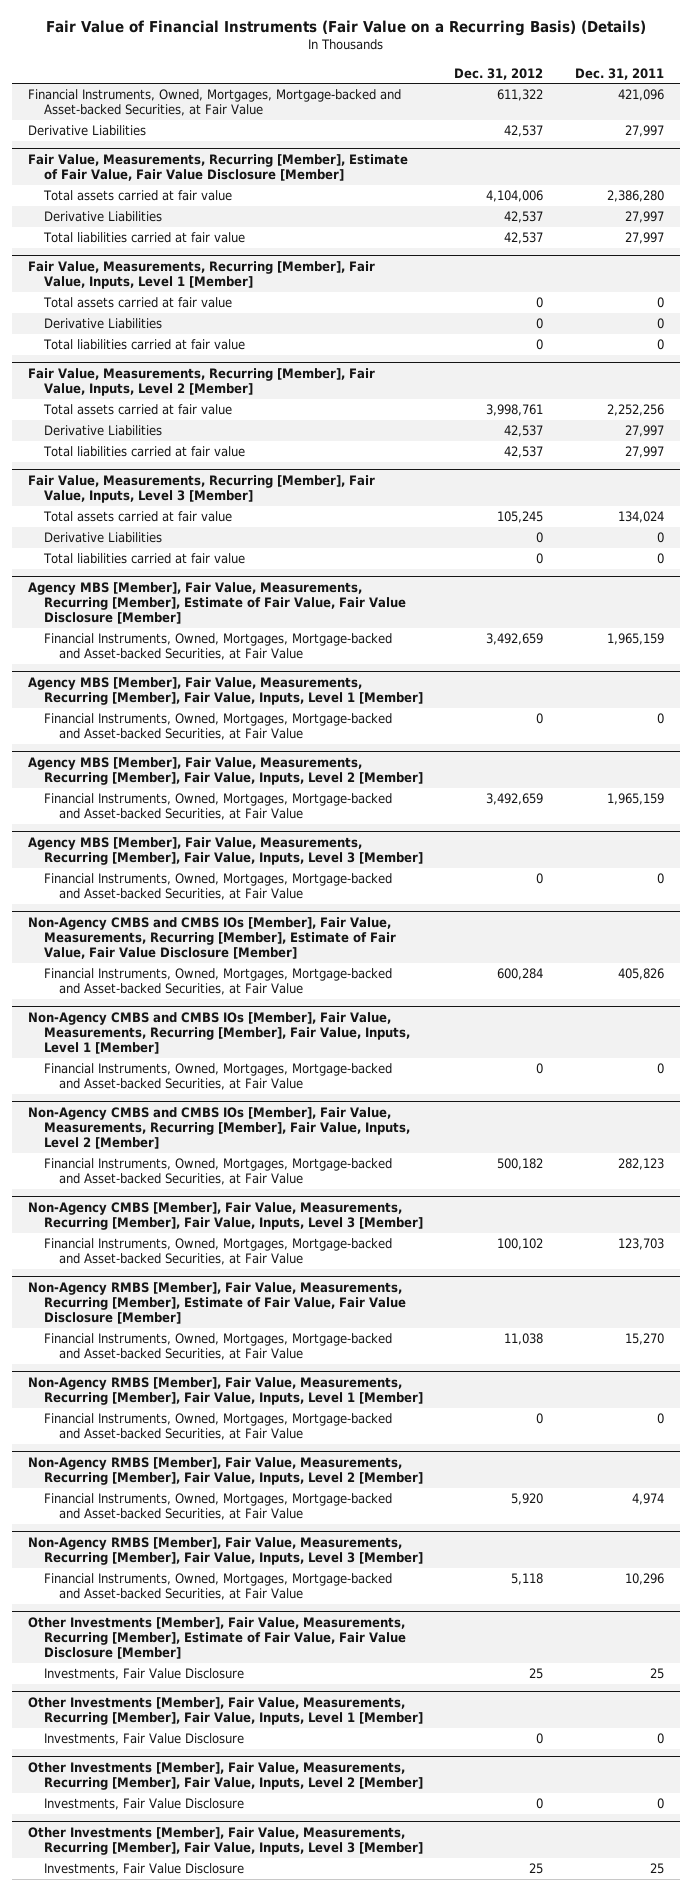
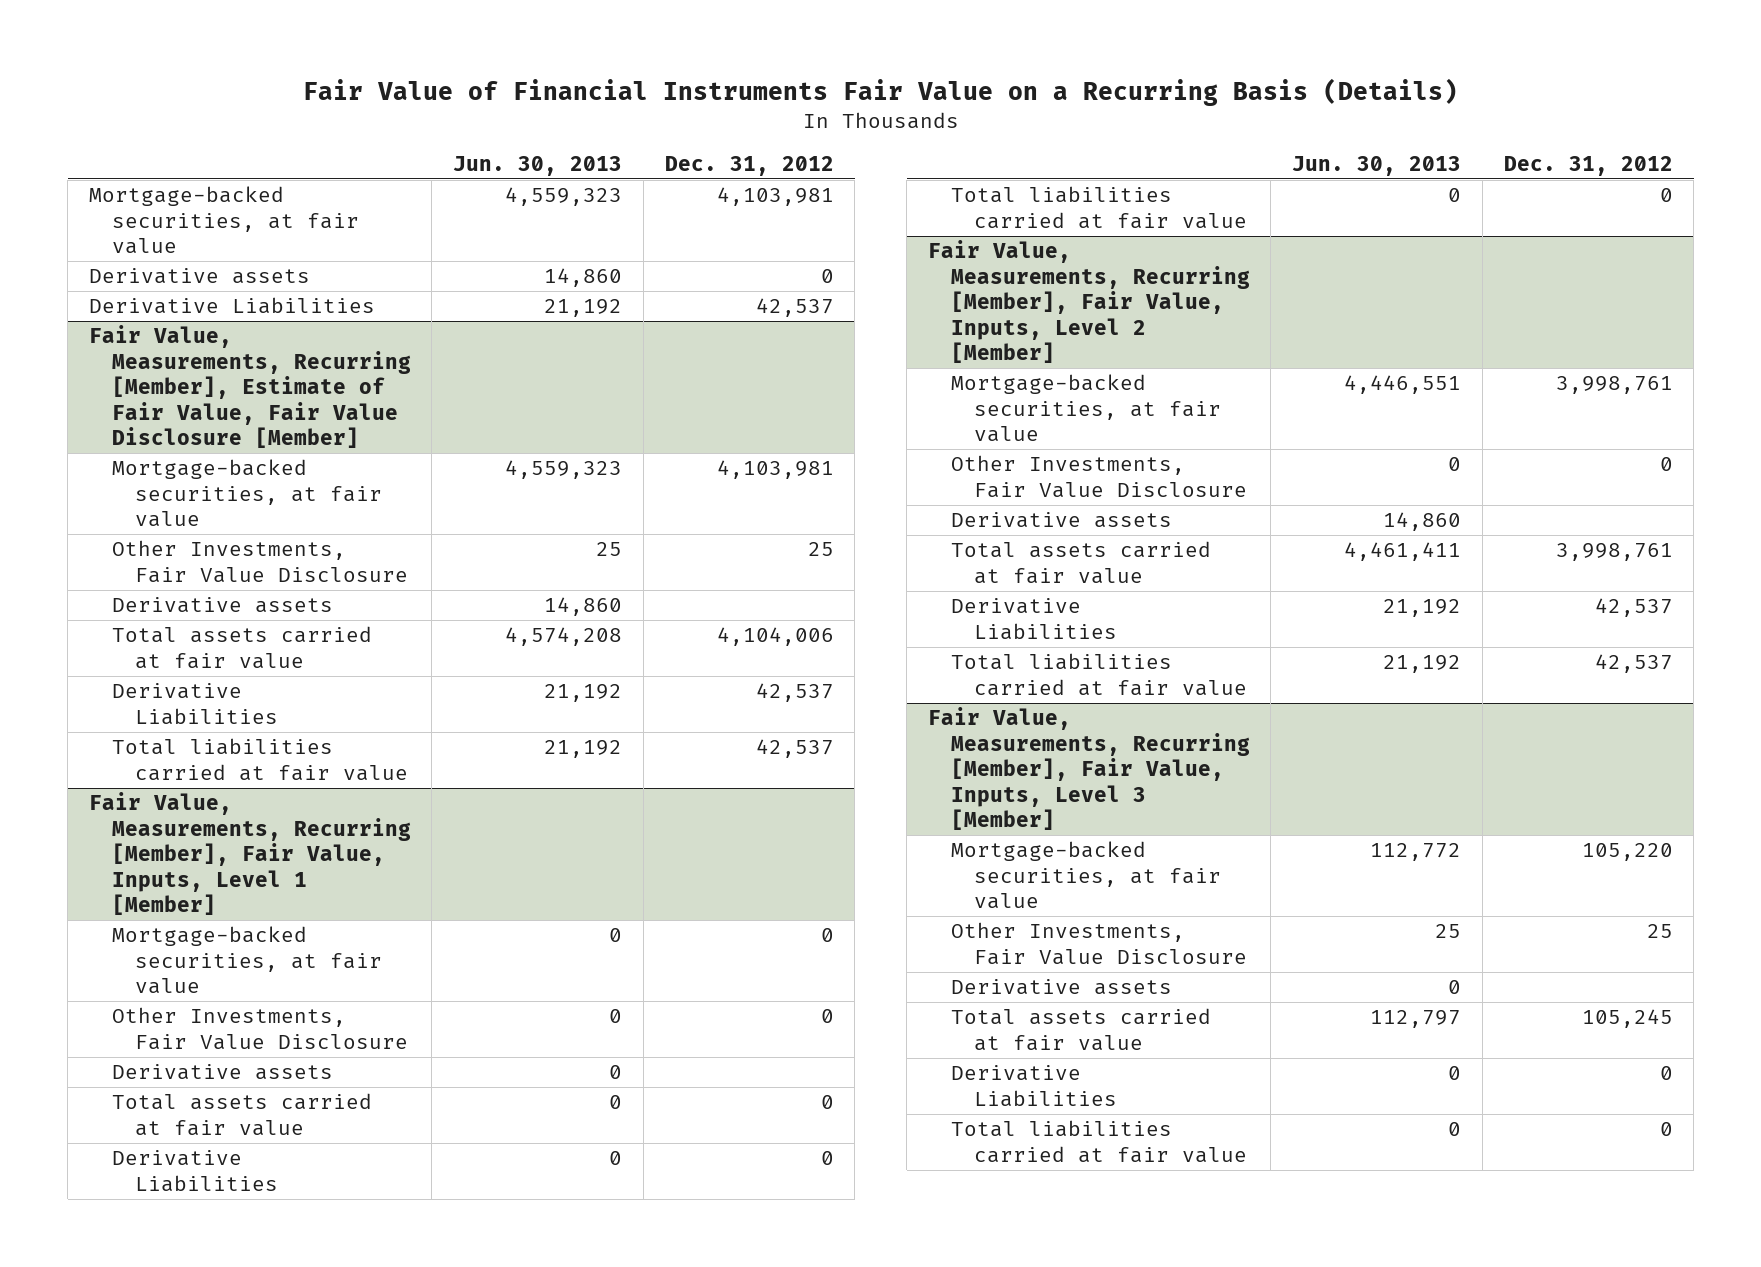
[46,20,647,37] Fair Value of Financial Instruments (Fair Value on a Recurring Basis) (Details) -> [302,77,1458,106] Fair Value of Financial Instruments Fair Value on a Recurring Basis (Details)
[575,67,665,80] Dec. 31, 2011 -> none
none -> [453,155,623,176] Jun. 30, 2013
[28,89,402,117] Financial Instruments, Owned, Mortgages, Mortgage-backed and Asset-backed Securities, at Fair Value -> [88,186,359,255] Mortgage-backed securities, at fair value
[497,89,544,102] 611,322 -> [716,187,834,207] 4,103,981
none -> [88,268,310,285] Derivative assets
none -> [111,459,382,528] Mortgage-backed securities, at fair value
none -> [111,540,408,583] Other Investments, Fair Value Disclosure
none -> [111,597,333,614] Derivative assets
none -> [111,926,382,995] Mortgage-backed securities, at fair value
none -> [111,1007,408,1050] Other Investments, Fair Value Disclosure
none -> [111,1064,333,1081] Derivative assets
none -> [950,374,1221,443] Mortgage-backed securities, at fair value
none -> [950,455,1247,498] Other Investments, Fair Value Disclosure
none -> [950,512,1172,529] Derivative assets
none -> [950,841,1221,910] Mortgage-backed securities, at fair value
none -> [950,922,1247,965] Other Investments, Fair Value Disclosure
none -> [950,979,1172,996] Derivative assets
[28,581,406,625] Agency MBS [Member], Fair Value, Measurements, Recurring [Member], Estimate of Fair Value, Fair Value Disclosure [Member] -> none
[43,633,392,661] Financial Instruments, Owned, Mortgages, Mortgage-backed and Asset-backed Securities, at Fair Value -> none
[28,676,423,705] Agency MBS [Member], Fair Value, Measurements, Recurring [Member], Fair Value, Inputs, Level 1 [Member] -> none
[43,713,392,741] Financial Instruments, Owned, Mortgages, Mortgage-backed and Asset-backed Securities, at Fair Value -> none
[28,756,423,785] Agency MBS [Member], Fair Value, Measurements, Recurring [Member], Fair Value, Inputs, Level 2 [Member] -> none
[43,793,392,821] Financial Instruments, Owned, Mortgages, Mortgage-backed and Asset-backed Securities, at Fair Value -> none
[28,836,423,865] Agency MBS [Member], Fair Value, Measurements, Recurring [Member], Fair Value, Inputs, Level 3 [Member] -> none
[43,873,392,901] Financial Instruments, Owned, Mortgages, Mortgage-backed and Asset-backed Securities, at Fair Value -> none
[28,916,396,960] Non-Agency CMBS and CMBS IOs [Member], Fair Value, Measurements, Recurring [Member], Estimate of Fair Value, Fair Value Disclosure [Member] -> none
[43,968,392,996] Financial Instruments, Owned, Mortgages, Mortgage-backed and Asset-backed Securities, at Fair Value -> none
[28,1011,410,1055] Non-Agency CMBS and CMBS IOs [Member], Fair Value, Measurements, Recurring [Member], Fair Value, Inputs, Level 1 [Member] -> none
[43,1063,392,1091] Financial Instruments, Owned, Mortgages, Mortgage-backed and Asset-backed Securities, at Fair Value -> none
[28,1106,410,1150] Non-Agency CMBS and CMBS IOs [Member], Fair Value, Measurements, Recurring [Member], Fair Value, Inputs, Level 2 [Member] -> none
[43,1158,392,1186] Financial Instruments, Owned, Mortgages, Mortgage-backed and Asset-backed Securities, at Fair Value -> none
[28,1201,423,1230] Non-Agency CMBS [Member], Fair Value, Measurements, Recurring [Member], Fair Value, Inputs, Level 3 [Member] -> none
[43,1238,392,1266] Financial Instruments, Owned, Mortgages, Mortgage-backed and Asset-backed Securities, at Fair Value -> none
[28,1281,406,1325] Non-Agency RMBS [Member], Fair Value, Measurements, Recurring [Member], Estimate of Fair Value, Fair Value Disclosure [Member] -> none
[43,1333,392,1361] Financial Instruments, Owned, Mortgages, Mortgage-backed and Asset-backed Securities, at Fair Value -> none
[28,1376,423,1405] Non-Agency RMBS [Member], Fair Value, Measurements, Recurring [Member], Fair Value, Inputs, Level 1 [Member] -> none
[43,1413,392,1441] Financial Instruments, Owned, Mortgages, Mortgage-backed and Asset-backed Securities, at Fair Value -> none
[28,1456,423,1485] Non-Agency RMBS [Member], Fair Value, Measurements, Recurring [Member], Fair Value, Inputs, Level 2 [Member] -> none
[43,1493,392,1521] Financial Instruments, Owned, Mortgages, Mortgage-backed and Asset-backed Securities, at Fair Value -> none
[28,1536,423,1565] Non-Agency RMBS [Member], Fair Value, Measurements, Recurring [Member], Fair Value, Inputs, Level 3 [Member] -> none
[43,1573,392,1601] Financial Instruments, Owned, Mortgages, Mortgage-backed and Asset-backed Securities, at Fair Value -> none
[28,1616,406,1660] Other Investments [Member], Fair Value, Measurements, Recurring [Member], Estimate of Fair Value, Fair Value Disclosure [Member] -> none
[43,1668,244,1681] Investments, Fair Value Disclosure -> none
[28,1696,423,1725] Other Investments [Member], Fair Value, Measurements, Recurring [Member], Fair Value, Inputs, Level 1 [Member] -> none
[43,1733,244,1746] Investments, Fair Value Disclosure -> none
[28,1761,423,1790] Other Investments [Member], Fair Value, Measurements, Recurring [Member], Fair Value, Inputs, Level 2 [Member] -> none
[43,1798,244,1811] Investments, Fair Value Disclosure -> none
[28,1826,423,1855] Other Investments [Member], Fair Value, Measurements, Recurring [Member], Fair Value, Inputs, Level 3 [Member] -> none
[43,1863,244,1876] Investments, Fair Value Disclosure -> none

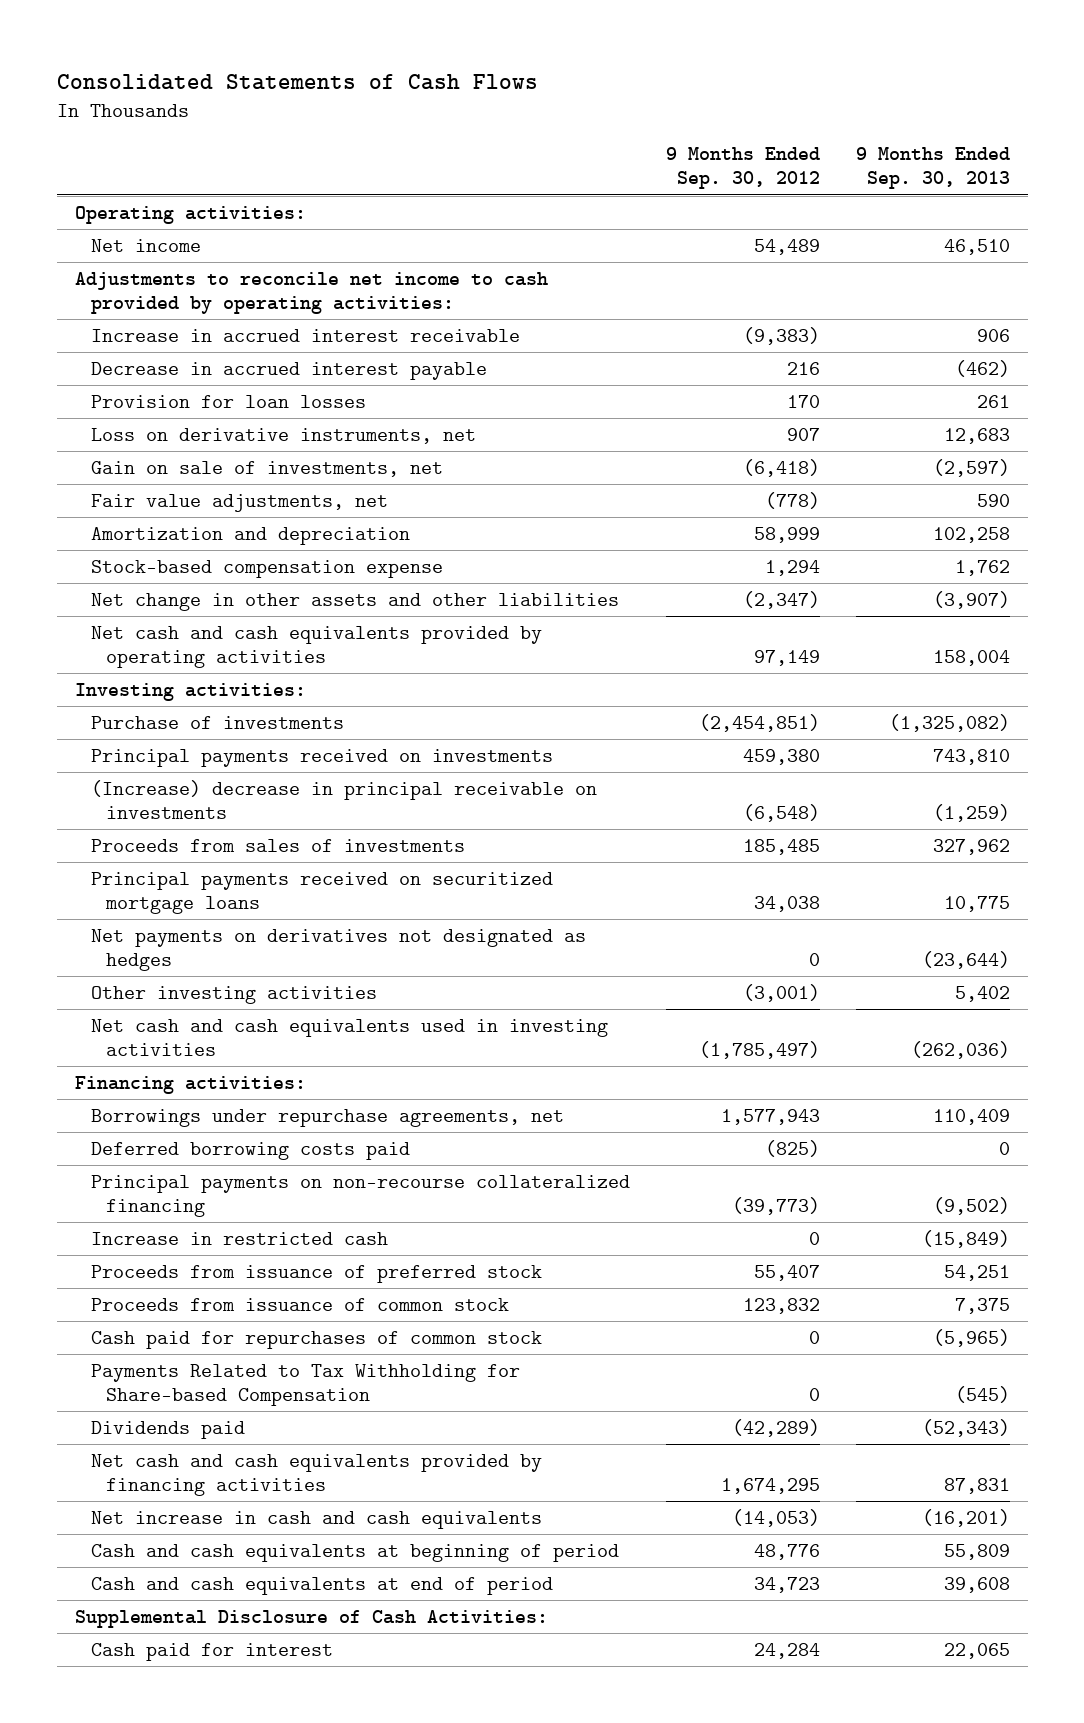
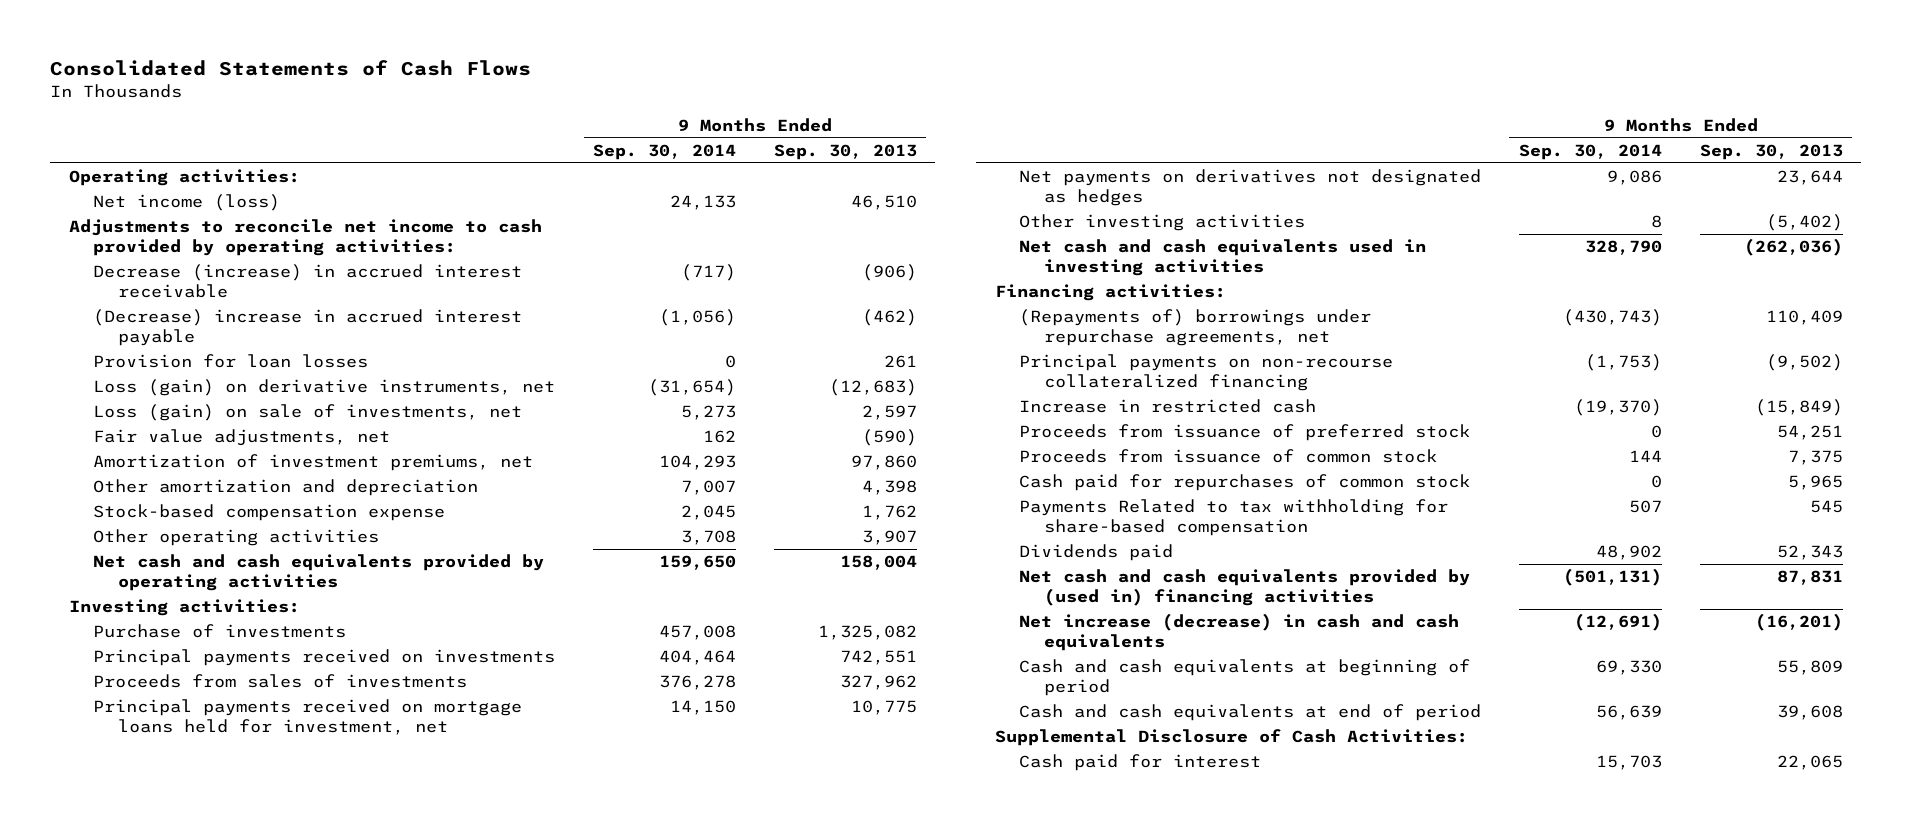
[665,147,820,190] 9 Months Ended Sep. 30, 2012 -> none
none -> [592,143,736,160] Sep. 30, 2014
[90,238,201,252] Net income -> [93,194,281,212] Net income (loss)
[90,328,520,342] Increase in accrued interest receivable -> [93,264,523,299] Decrease (increase) in accrued interest receivable
[976,328,1010,342] 906 -> [861,264,917,282] (906)
[90,361,487,380] Decrease in accrued interest payable -> [93,309,523,347] (Decrease) increase in accrued interest payable
[90,427,476,444] Loss on derivative instruments, net -> [93,379,556,397] Loss (gain) on derivative instruments, net
[943,427,1010,444] 12,683 -> [828,379,917,397] (12,683)
[90,460,443,477] Gain on sale of investments, net -> [93,404,523,422] Loss (gain) on sale of investments, net
[932,458,1010,477] (2,597) -> [861,405,917,421] 2,597
[976,493,1010,507] 590 -> [861,429,917,447] (590)
none -> [93,454,534,472] Amortization of investment premiums, net
[90,526,410,545] Amortization and depreciation -> [93,479,479,497] Other amortization and depreciation
[932,526,1010,543] 102,258 -> [861,480,917,496] 4,398
[90,592,619,611] Net change in other assets and other liabilities -> none
none -> [93,529,380,547] Other operating activities
[90,779,597,820] (Increase) decrease in principal receivable on investments -> none
[888,713,1010,732] (1,325,082) -> [817,625,917,641] 1,325,082
[932,748,1010,765] 743,810 -> [839,650,917,666] 742,551
[90,871,553,915] Principal payments received on securitized mortgage loans -> [93,699,523,736] Principal payments received on mortgage loans held for investment, net
[921,951,1010,970] (23,644) -> [1776,170,1843,186] 23,644
[954,985,1010,1002] 5,402 -> [1765,214,1843,232] (5,402)
[90,1141,410,1160] Deferred borrowing costs paid -> none
[90,1108,564,1127] Borrowings under repurchase agreements, net -> [1019,309,1372,347] (Repayments of) borrowings under repurchase agreements, net
[932,1328,1010,1347] (5,965) -> [1787,475,1843,491] 5,965
[90,1363,520,1407] Payments Related to Tax Withholding for Share-based Compensation -> [1019,499,1449,537] Payments Related to tax withholding for share-based compensation
[954,1386,1010,1404] (545) -> [1809,500,1843,514] 545
[921,1418,1010,1437] (52,343) -> [1776,545,1843,561] 52,343
[90,1453,542,1497] Net cash and cash equivalents provided by financing activities -> [1019,569,1471,607] Net cash and cash equivalents provided by (used in) financing activities
[90,1510,542,1529] Net increase in cash and cash equivalents -> [1019,613,1460,652] Net increase (decrease) in cash and cash equivalents

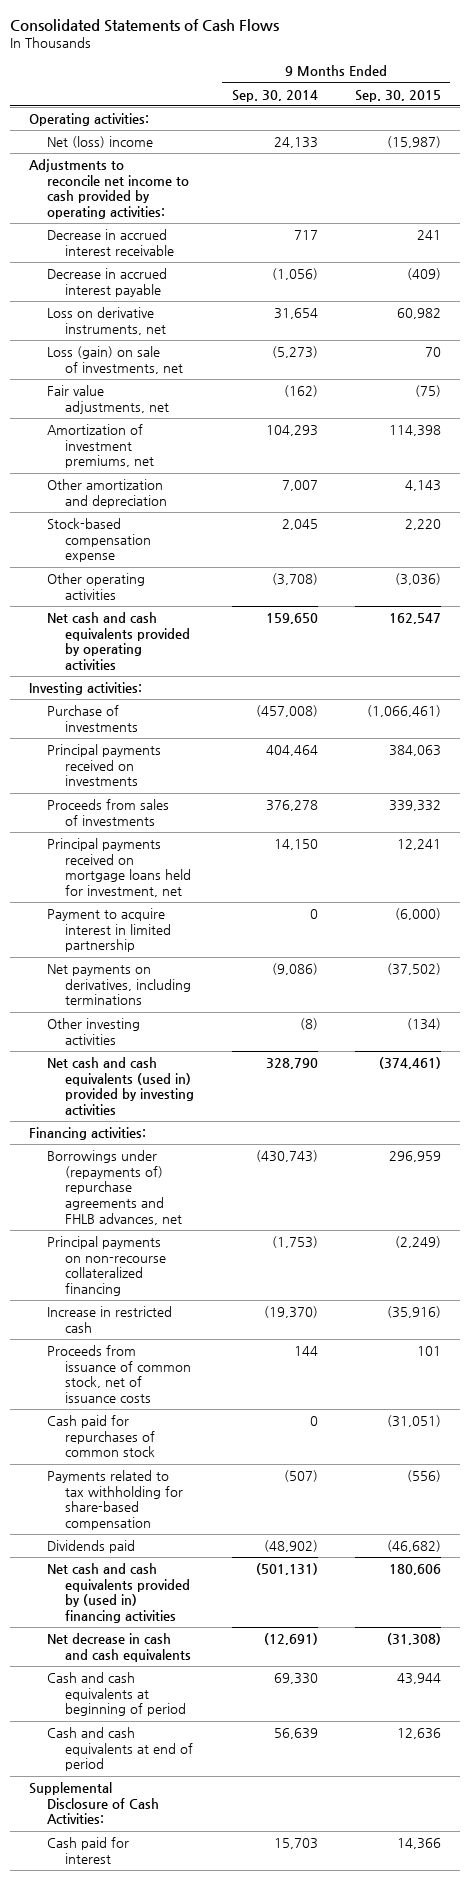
[773,143,917,160] Sep. 30, 2013 -> none
none -> [354,89,441,102] Sep. 30, 2015
[93,194,281,212] Net income (loss) -> [47,136,154,149] Net (loss) income
[93,354,369,369] Provision for loan losses -> none
[93,264,523,299] Decrease (increase) in accrued interest receivable -> [47,229,175,256] Decrease in accrued interest receivable
[680,264,736,282] (717) -> [293,230,318,241] 717
[93,309,523,347] (Decrease) increase in accrued interest payable -> [47,268,168,297] Decrease in accrued interest payable
[93,379,556,397] Loss (gain) on derivative instruments, net -> [47,307,167,335] Loss on derivative instruments, net
[647,379,736,397] (31,654) -> [273,308,318,320] 31,654
[680,405,736,421] 5,273 -> [271,346,318,359] (5,273)
[702,430,736,444] 162 -> [283,385,318,398] (162)
[680,530,736,546] 3,708 -> [271,573,318,586] (3,708)
[658,625,736,641] 457,008 -> [255,705,318,718] (457,008)
none -> [47,908,172,953] Payment to acquire interest in limited partnership
[1019,169,1482,207] Net payments on derivatives not designated as hedges -> [47,964,192,1006] Net payments on derivatives, including terminations
[1606,170,1662,186] 9,086 -> [271,963,318,976] (9,086)
[1650,215,1662,229] 8 -> [299,1018,318,1031] (8)
[1019,239,1427,277] Net cash and cash equivalents used in investing activities -> [47,1057,195,1116] Net cash and cash equivalents (used in) provided by investing activities
[1019,309,1372,347] (Repayments of) borrowings under repurchase agreements, net -> [47,1150,183,1225] Borrowings under (repayments of) repurchase agreements and FHLB advances, net
[1019,424,1471,442] Proceeds from issuance of preferred stock -> none
[1019,449,1438,464] Proceeds from issuance of common stock -> [47,1345,192,1404] Proceeds from issuance of common stock, net of issuance costs
[1019,499,1449,537] Payments Related to tax withholding for share-based compensation -> [47,1470,184,1531] Payments related to tax withholding for share-based compensation
[1628,500,1662,514] 507 -> [283,1470,318,1483] (507)
[1595,545,1662,561] 48,902 -> [263,1540,318,1553] (48,902)
[1019,613,1460,652] Net increase (decrease) in cash and cash equivalents -> [47,1633,192,1662] Net decrease in cash and cash equivalents

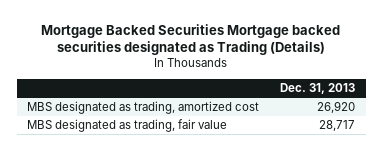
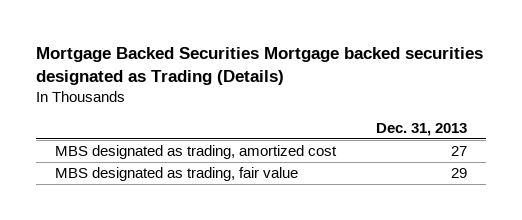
[317,101,356,114] 26,920 -> [450,146,467,157] 27
[319,120,356,132] 28,717 -> [450,168,467,179] 29

